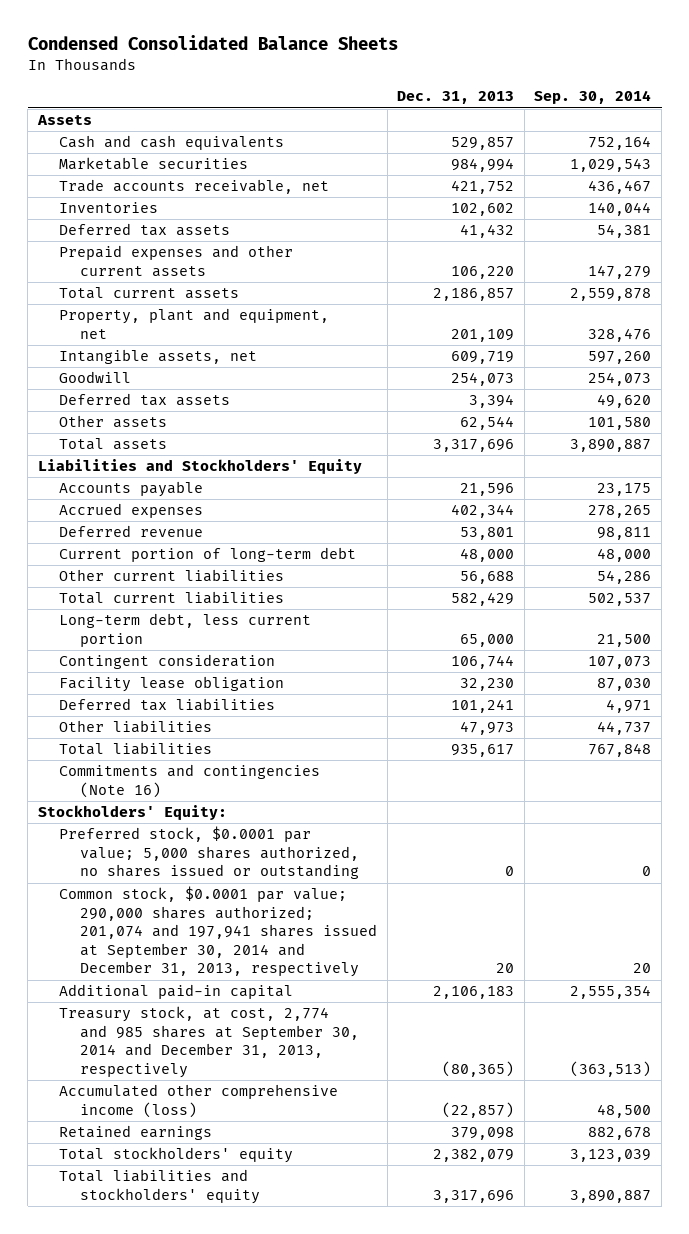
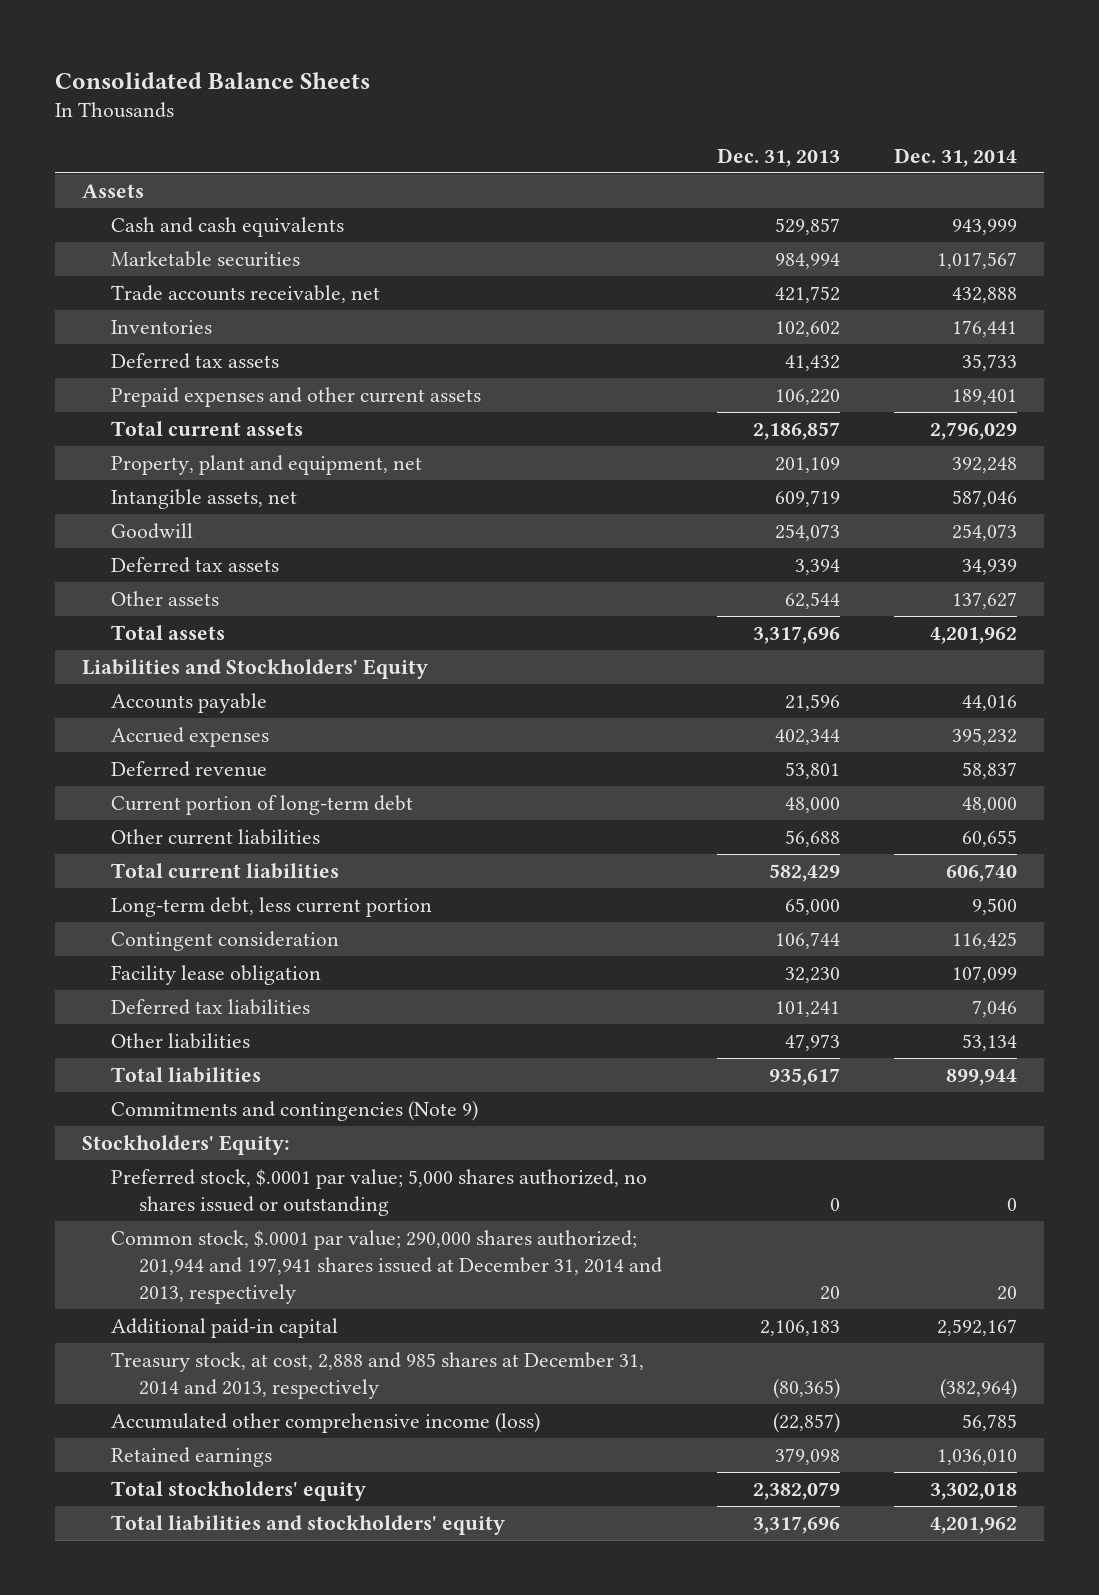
[27,35,398,51] Condensed Consolidated Balance Sheets -> [55,71,371,89] Consolidated Balance Sheets
[534,90,652,105] Sep. 30, 2014 -> none
none -> [893,147,1017,167] Dec. 31, 2014
[58,764,320,798] Commitments and contingencies (Note 16) -> [110,1099,478,1121] Commitments and contingencies (Note 9)
[58,826,360,880] Preferred stock, $0.0001 par value; 5,000 shares authorized, no shares issued or outstanding -> [110,1168,647,1216] Preferred stock, $.0001 par value; 5,000 shares authorized, no shares issued or outstanding
[58,886,378,978] Common stock, $0.0001 par value; 290,000 shares authorized; 201,074 and 197,941 shares issued at September 30, 2014 and December 31, 2013, respectively -> [110,1229,663,1304] Common stock, $.0001 par value; 290,000 shares authorized; 201,944 and 197,941 shares issued at December 31, 2014 and 2013, respectively
[58,1006,360,1078] Treasury stock, at cost, 2,774 and 985 shares at September 30, 2014 and December 31, 2013, respectively -> [110,1351,644,1399] Treasury stock, at cost, 2,888 and 985 shares at December 31, 2014 and 2013, respectively

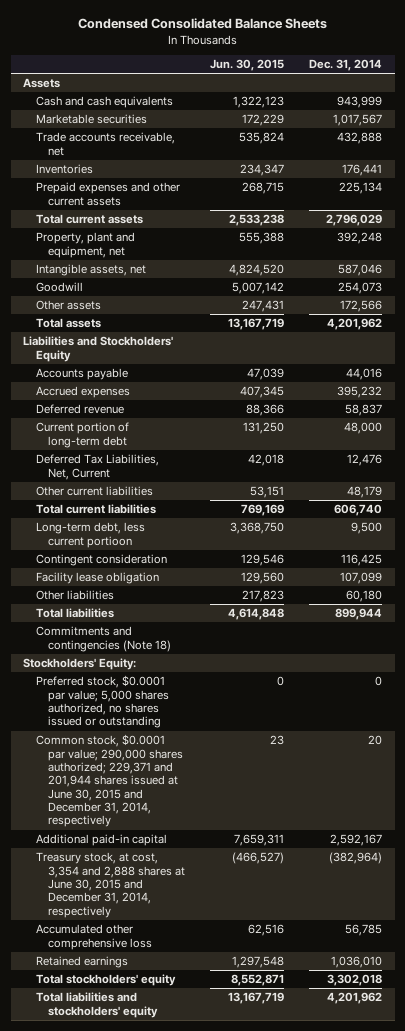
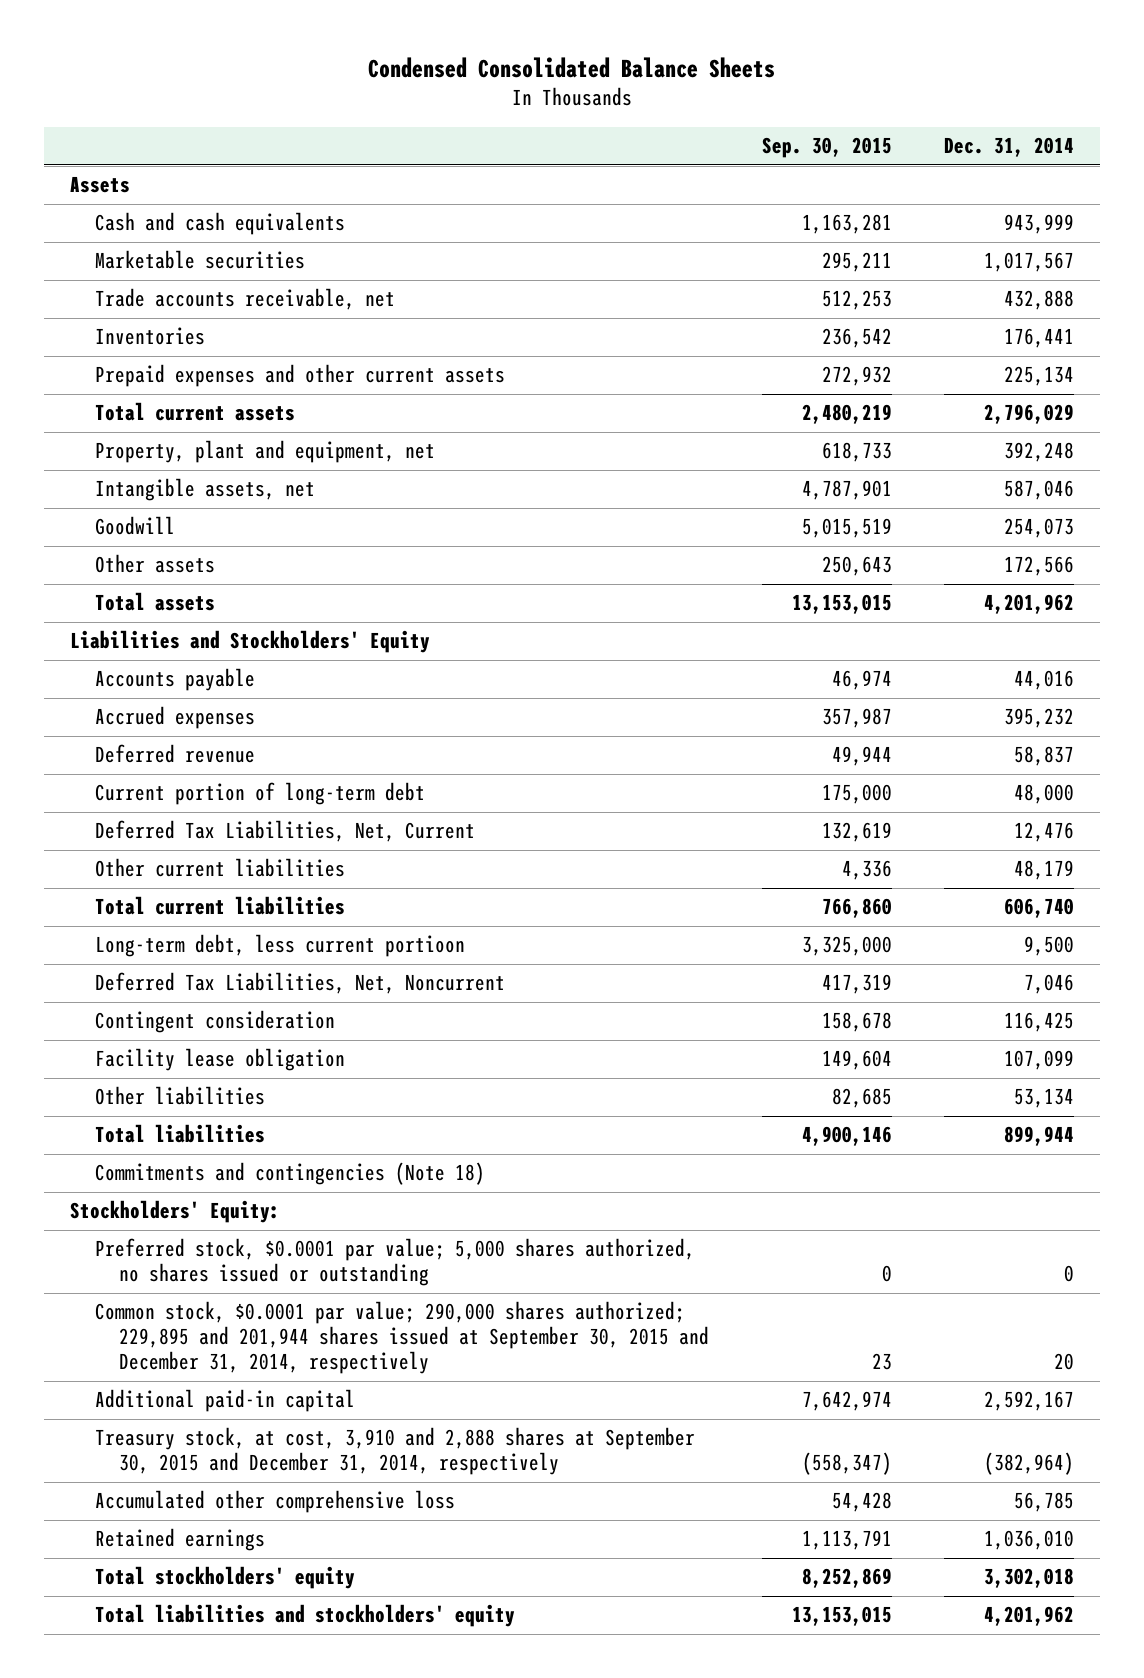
[209,59,284,72] Jun. 30, 2015 -> none
none -> [761,137,892,159] Sep. 30, 2015
none -> [94,972,505,995] Deferred Tax Liabilities, Net, Noncurrent
[346,590,383,603] 60,180 -> [1014,1088,1075,1109] 53,134
[35,734,183,828] Common stock, $0.0001 par value; 290,000 shares authorized; 229,371 and 201,944 shares issued at June 30, 2015 and December 31, 2014, respectively -> [94,1301,710,1375] Common stock, $0.0001 par value; 290,000 shares authorized; 229,895 and 201,944 shares issued at September 30, 2015 and December 31, 2014, respectively
[35,852,185,918] Treasury stock, at cost, 3,354 and 2,888 shares at June 30, 2015 and December 31, 2014, respectively -> [94,1427,695,1476] Treasury stock, at cost, 3,910 and 2,888 shares at September 30, 2015 and December 31, 2014, respectively

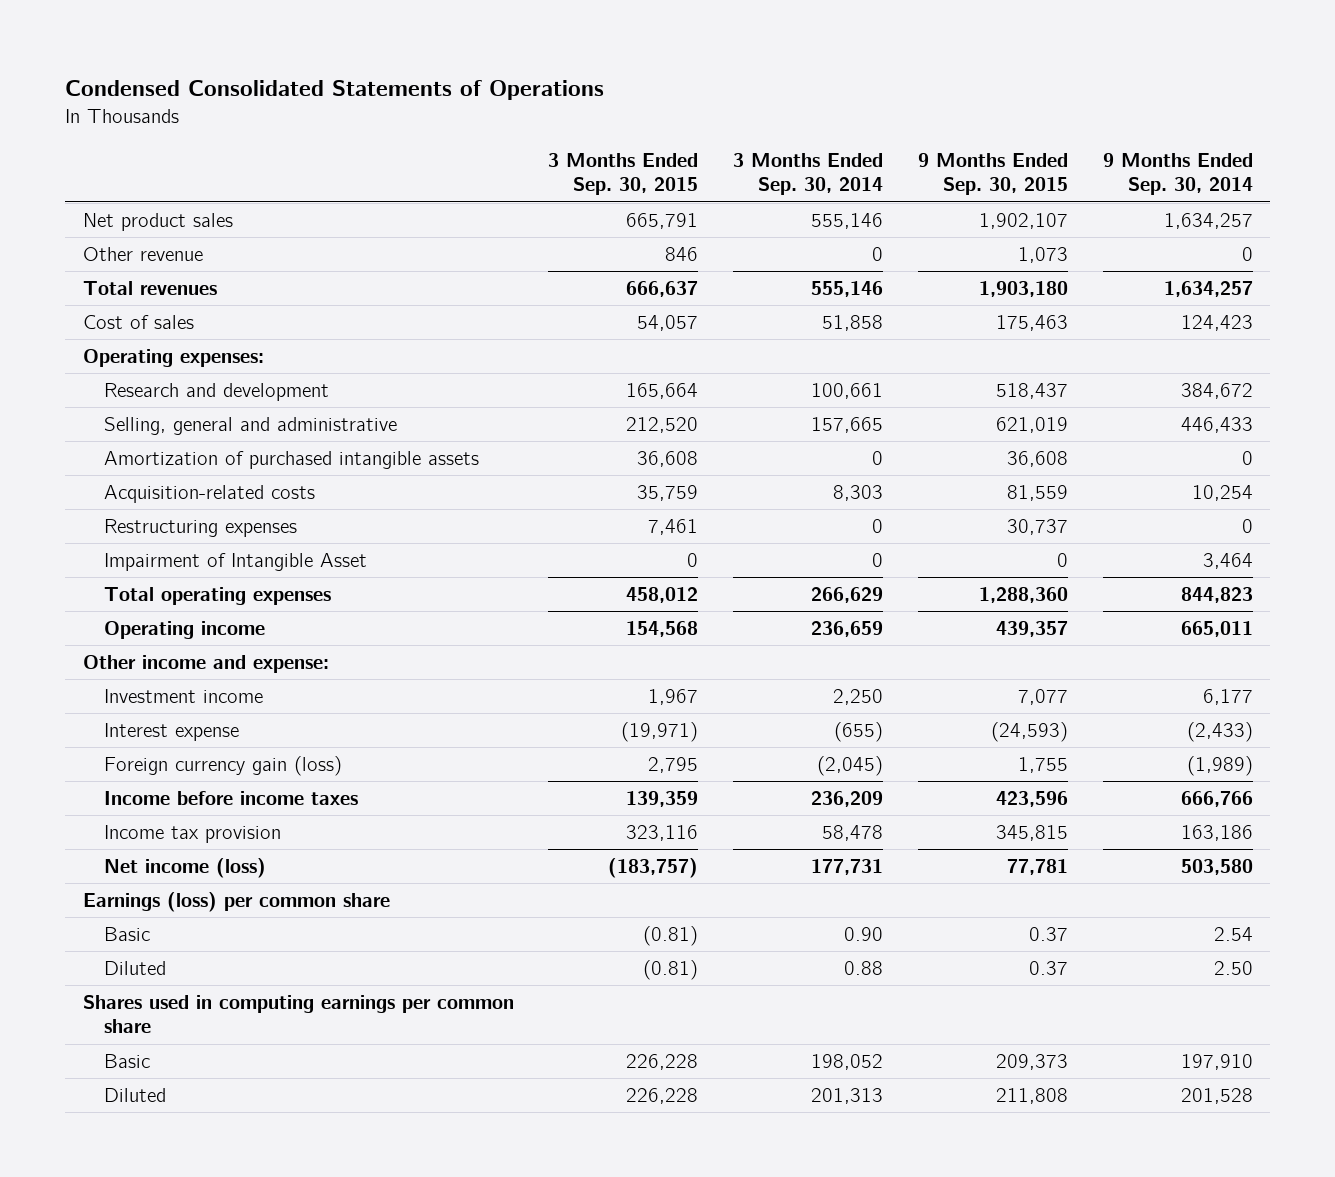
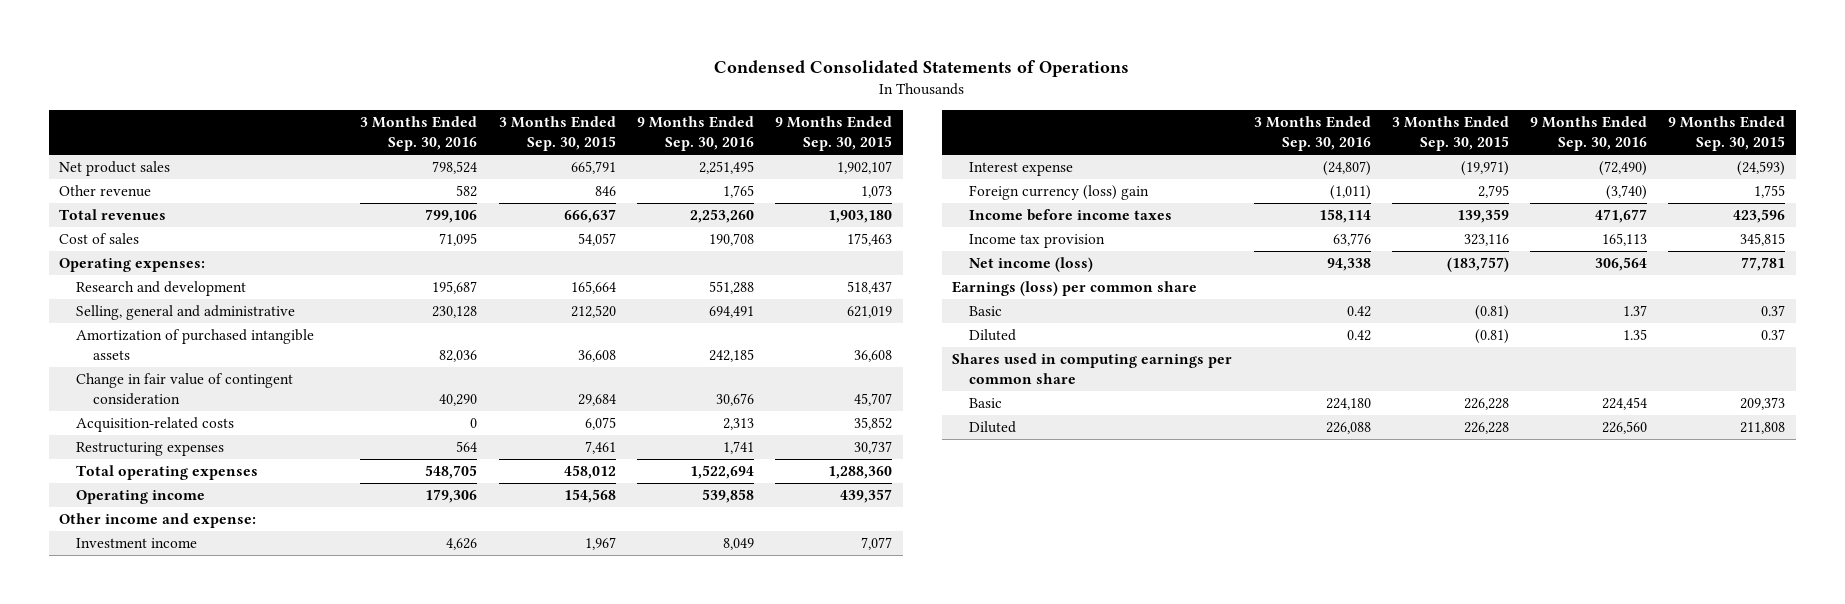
[733,152,884,196] 3 Months Ended Sep. 30, 2014 -> none
[1102,152,1253,196] 9 Months Ended Sep. 30, 2014 -> none
none -> [360,115,478,152] 3 Months Ended Sep. 30, 2016
none -> [636,115,754,152] 9 Months Ended Sep. 30, 2016
none -> [76,373,294,406] Change in fair value of contingent consideration
[637,485,699,502] 35,759 -> [584,417,616,431] 6,075
[1006,485,1068,502] 81,559 -> [854,417,893,431] 35,852
[104,553,368,572] Impairment of Intangible Asset -> none
[104,756,343,777] Foreign currency gain (loss) -> [969,185,1150,201] Foreign currency (loss) gain

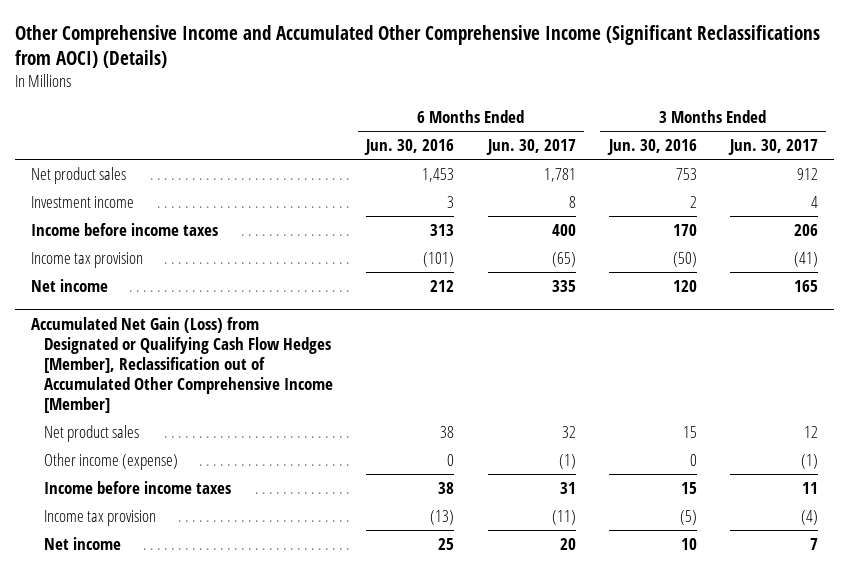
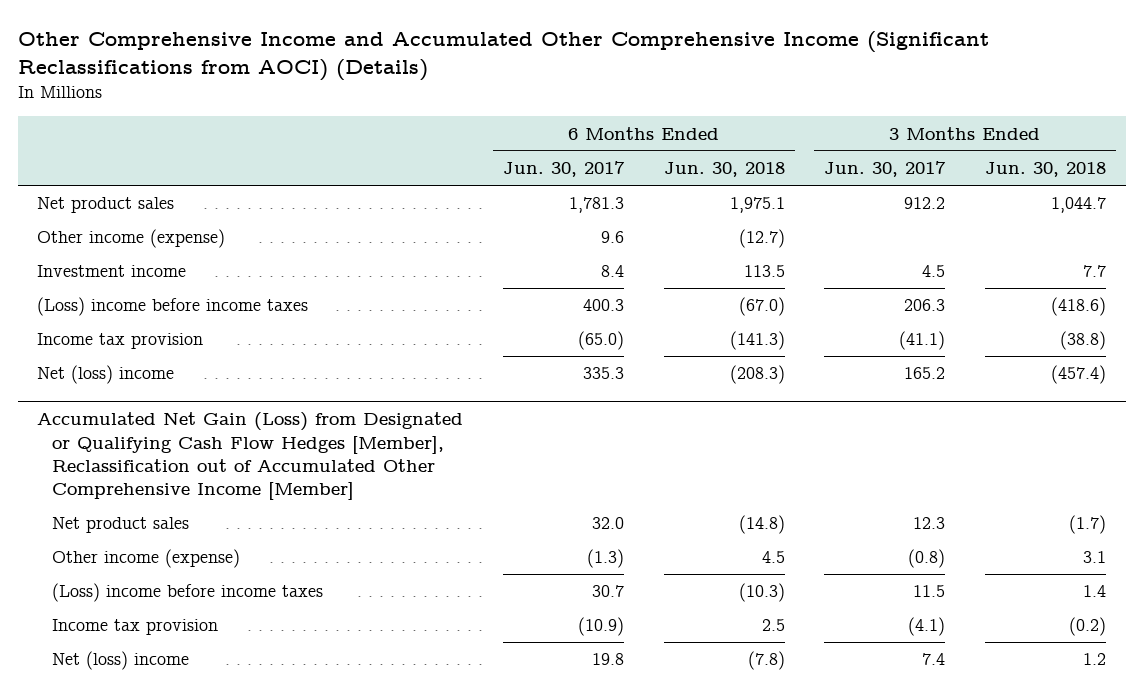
[364,138,455,155] Jun. 30, 2016 -> none
[606,138,697,155] Jun. 30, 2016 -> none
none -> [663,162,785,178] Jun. 30, 2018
none -> [985,162,1107,178] Jun. 30, 2018
[543,167,576,182] 1,781 -> [569,197,625,214] 1,781.3
[796,167,818,180] 912 -> [904,197,946,210] 912.2
none -> [37,229,226,249] Other income (expense)
[568,195,576,208] 8 -> [601,265,625,278] 8.4
[810,195,818,208] 4 -> [922,265,946,278] 4.5
[31,222,219,236] Income before income taxes -> [37,297,309,317] (Loss) income before income taxes
[551,223,576,236] 400 -> [583,299,625,312] 400.3
[793,223,818,236] 206 -> [904,299,946,312] 206.3
[551,251,576,267] (65) -> [578,331,625,351] (65.0)
[793,251,818,267] (41) -> [899,331,946,351] (41.1)
[31,278,109,292] Net income -> [37,365,175,385] Net (loss) income
[551,279,576,292] 335 -> [583,367,625,380] 335.3
[793,279,818,292] 165 -> [904,367,946,380] 165.2
[561,425,576,438] 32 -> [592,517,625,530] 32.0
[803,425,818,438] 12 -> [913,517,946,530] 12.3
[558,453,576,469] (1) -> [587,549,625,569] (1.3)
[800,453,818,469] (1) -> [908,549,946,569] (0.8)
[44,480,232,494] Income before income taxes -> [51,583,323,603] (Loss) income before income taxes
[559,481,576,494] 31 -> [592,585,625,598] 30.7
[801,481,818,494] 11 -> [913,585,946,598] 11.5
[551,509,576,525] (11) -> [578,617,625,637] (10.9)
[800,509,818,525] (4) -> [908,617,946,637] (4.1)
[44,536,122,550] Net income -> [51,651,189,671] Net (loss) income
[559,537,576,550] 20 -> [592,653,625,666] 19.8
[809,537,818,550] 7 -> [922,653,946,666] 7.4

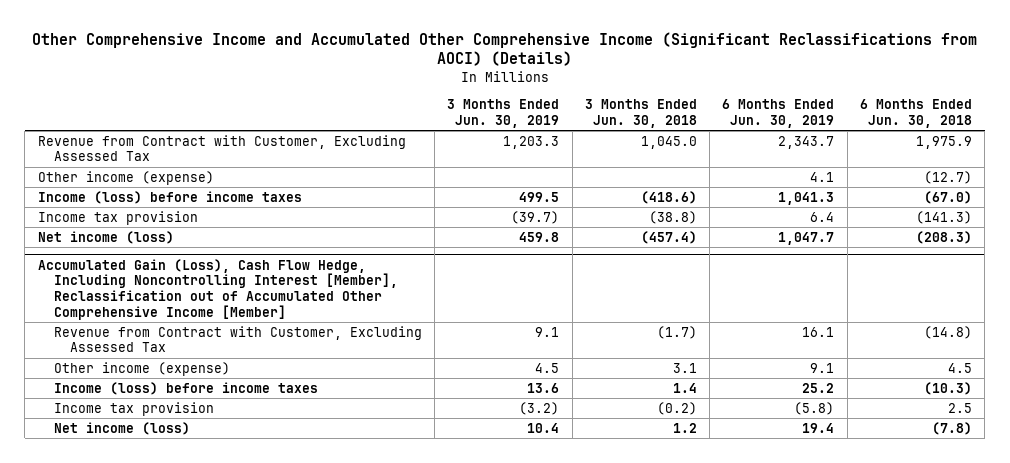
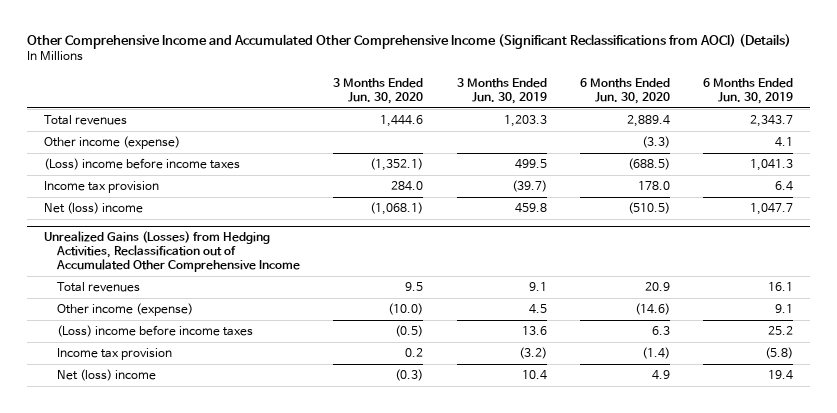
[584,99,697,128] 3 Months Ended Jun. 30, 2018 -> none
[859,99,972,128] 6 Months Ended Jun. 30, 2018 -> none
none -> [333,77,424,105] 3 Months Ended Jun. 30, 2020
none -> [579,77,670,105] 6 Months Ended Jun. 30, 2020
[37,134,406,162] Revenue from Contract with Customer, Excluding Assessed Tax -> [43,115,127,126] Total revenues
[37,190,302,204] Income (loss) before income taxes -> [43,158,240,171] (Loss) income before income taxes
[37,258,398,320] Accumulated Gain (Loss), Cash Flow Hedge, Including Noncontrolling Interest [Member], Reclassification out of Accumulated Other Comprehensive Income [Member] -> none
[37,230,174,244] Net income (loss) -> [43,202,143,215] Net (loss) income
none -> [43,231,301,273] Unrealized Gains (Losses) from Hedging Activities, Reclassification out of Accumulated Other Comprehensive Income
[53,325,422,353] Revenue from Contract with Customer, Excluding Assessed Tax -> [57,282,141,293] Total revenues
[53,381,318,395] Income (loss) before income taxes -> [57,325,254,338] (Loss) income before income taxes
[53,421,190,435] Net income (loss) -> [57,369,157,382] Net (loss) income

